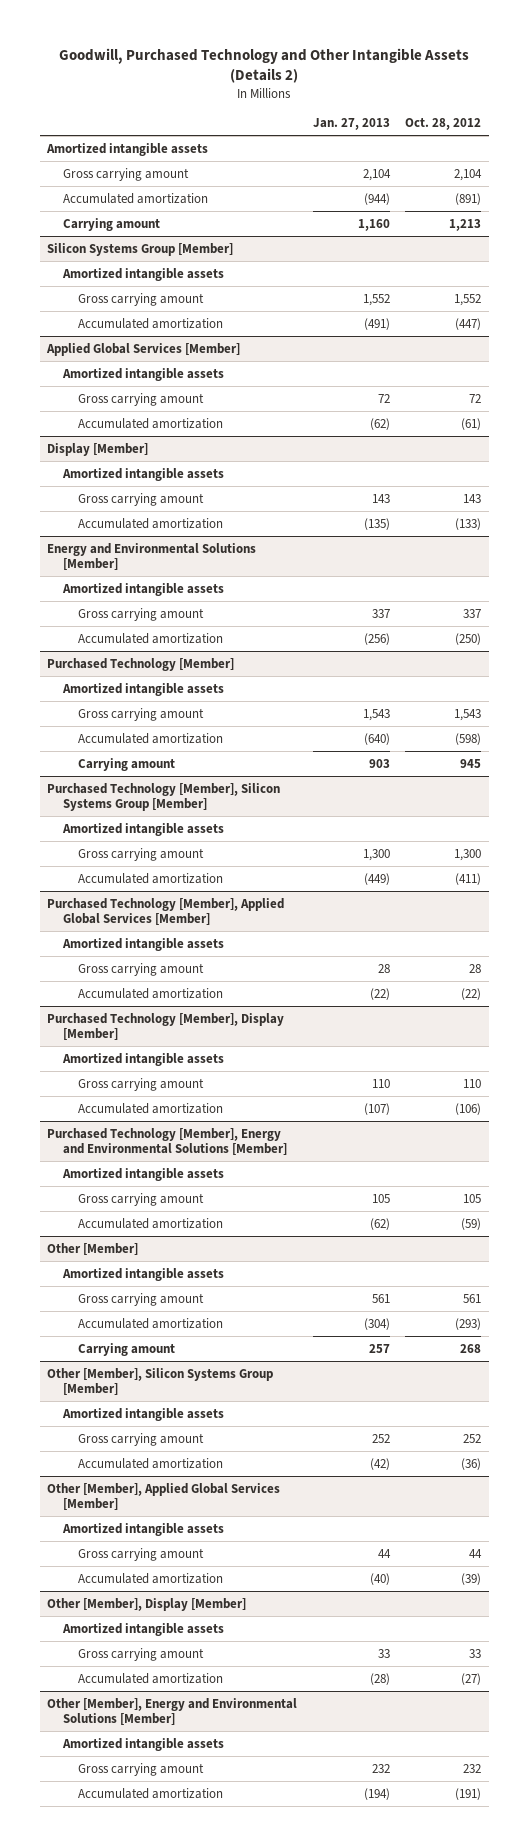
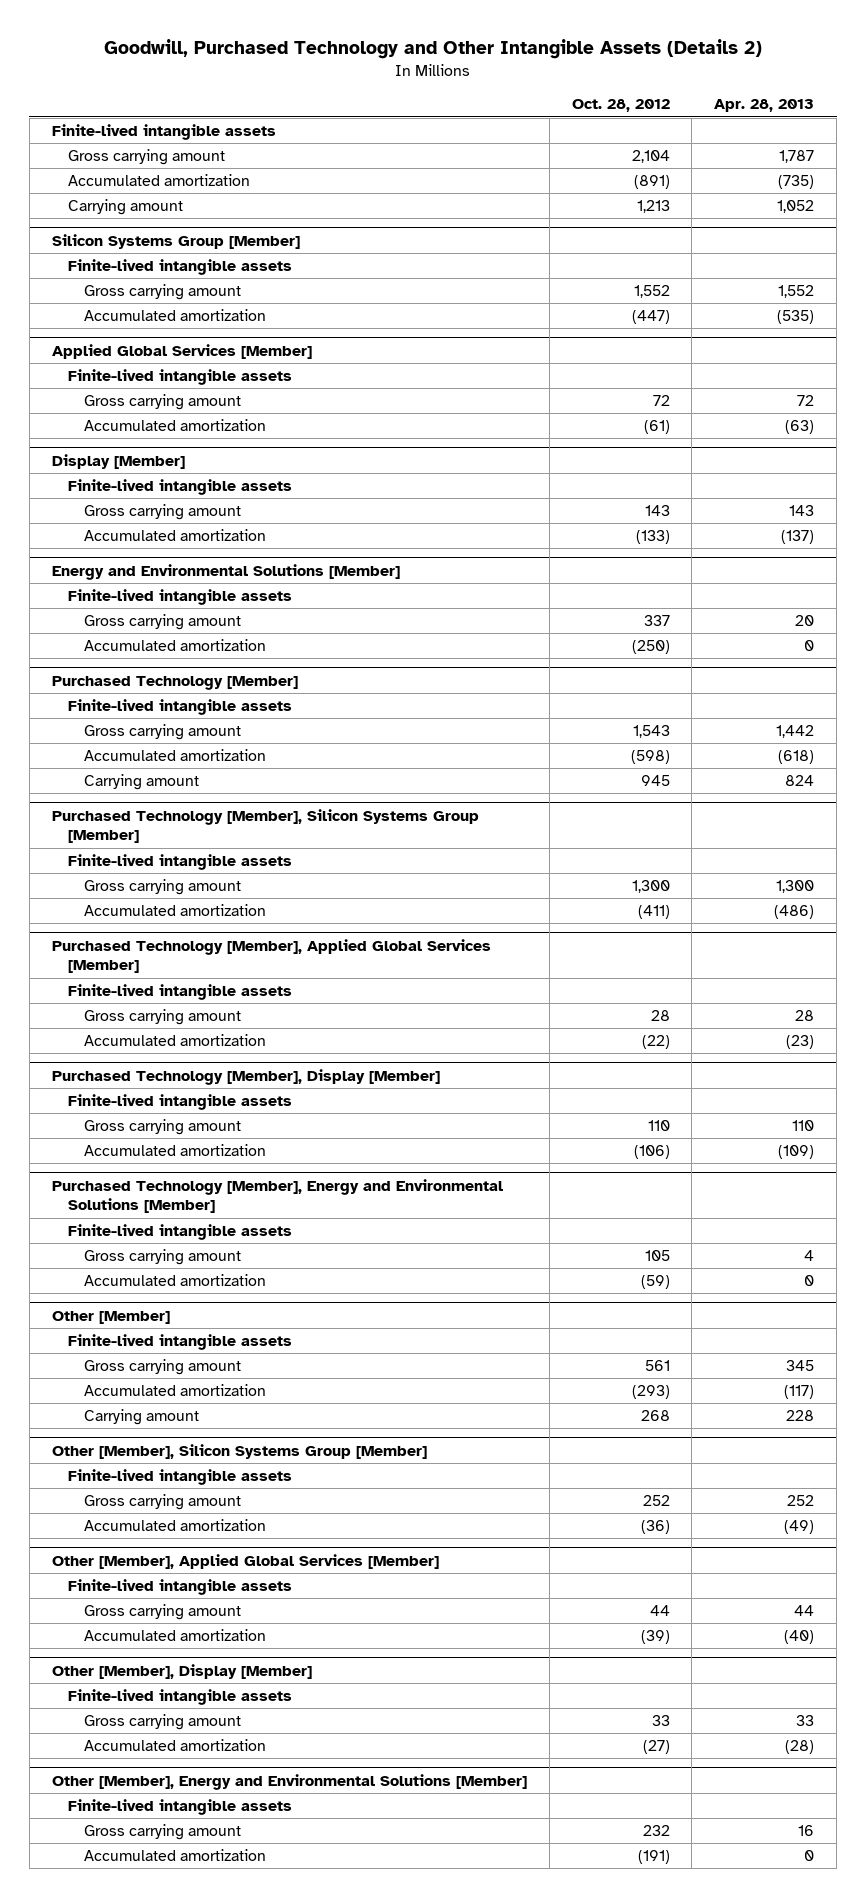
[312,118,390,131] Jan. 27, 2013 -> none
none -> [714,99,815,113] Apr. 28, 2013
[46,142,209,156] Amortized intangible assets -> [51,123,276,140] Finite-lived intangible assets
[61,267,224,281] Amortized intangible assets -> [67,258,292,275] Finite-lived intangible assets
[61,367,224,381] Amortized intangible assets -> [67,368,292,385] Finite-lived intangible assets
[61,467,224,481] Amortized intangible assets -> [67,478,292,495] Finite-lived intangible assets
[61,582,224,596] Amortized intangible assets -> [67,588,292,605] Finite-lived intangible assets
[61,682,224,696] Amortized intangible assets -> [67,698,292,715] Finite-lived intangible assets
[61,822,224,836] Amortized intangible assets -> [67,853,292,870] Finite-lived intangible assets
[61,937,224,951] Amortized intangible assets -> [67,983,292,1000] Finite-lived intangible assets
[61,1052,224,1066] Amortized intangible assets -> [67,1093,292,1110] Finite-lived intangible assets
[61,1167,224,1181] Amortized intangible assets -> [67,1223,292,1240] Finite-lived intangible assets
[61,1267,224,1281] Amortized intangible assets -> [67,1333,292,1350] Finite-lived intangible assets
[61,1407,224,1421] Amortized intangible assets -> [67,1468,292,1485] Finite-lived intangible assets
[61,1522,224,1536] Amortized intangible assets -> [67,1578,292,1595] Finite-lived intangible assets
[61,1622,224,1636] Amortized intangible assets -> [67,1688,292,1705] Finite-lived intangible assets
[61,1737,224,1751] Amortized intangible assets -> [67,1798,292,1815] Finite-lived intangible assets

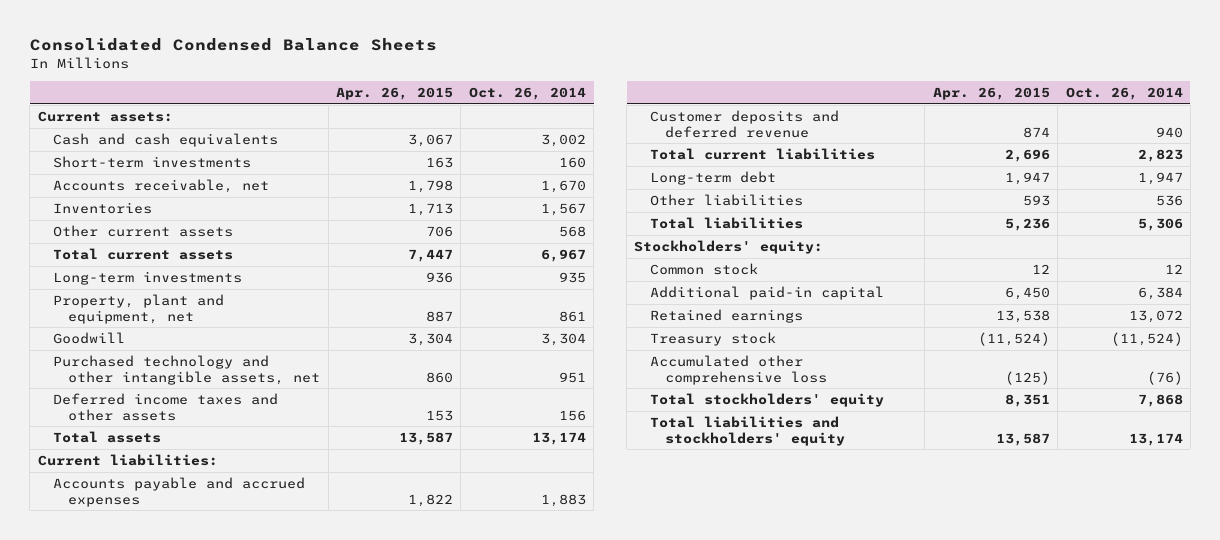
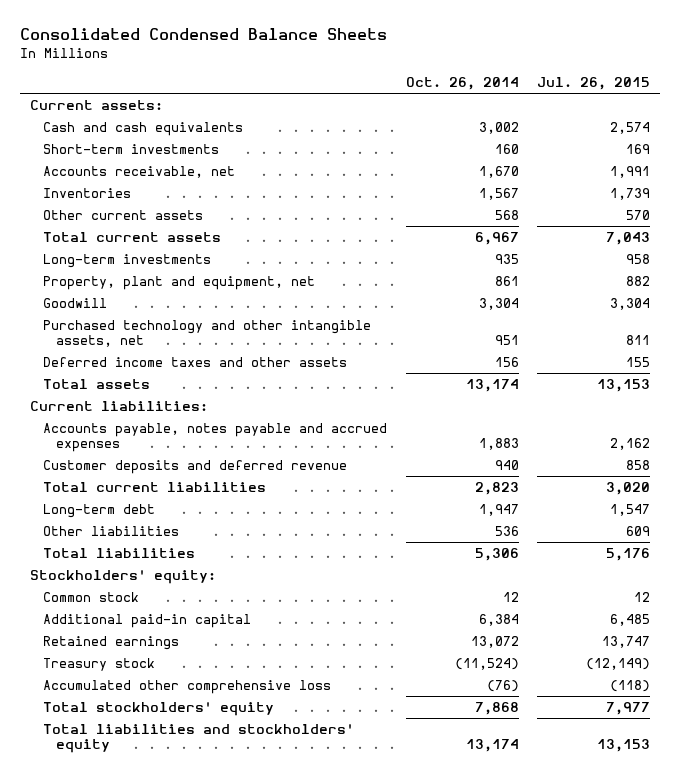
[335,87,453,101] Apr. 26, 2015 -> none
none -> [537,77,651,91] Jul. 26, 2015
[52,477,305,507] Accounts payable and accrued expenses -> [42,423,387,453] Accounts payable, notes payable and accrued expenses

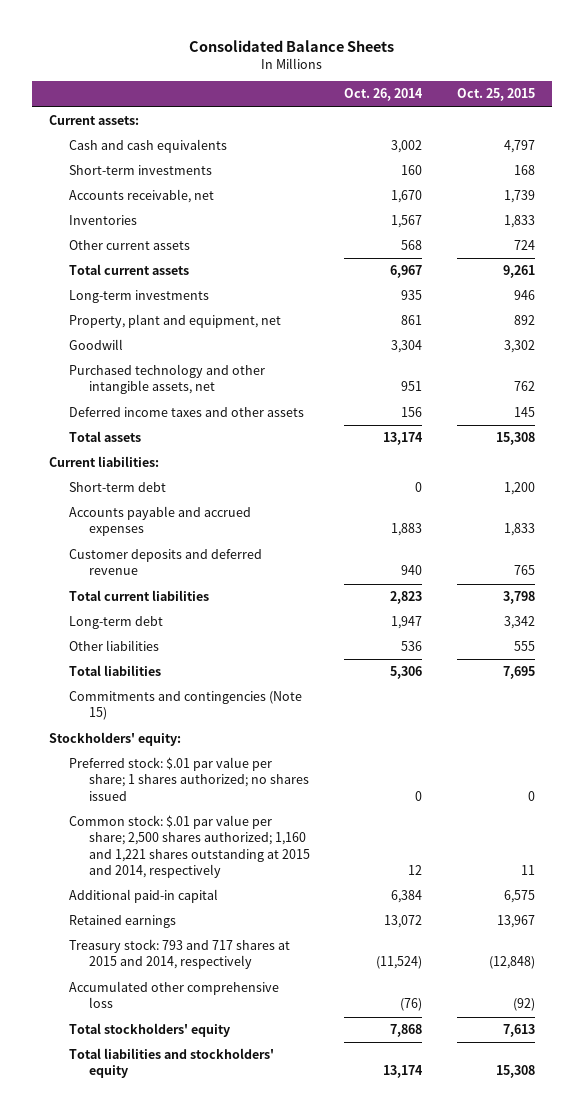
[20,28,388,41] Consolidated Condensed Balance Sheets -> [189,39,395,52] Consolidated Balance Sheets
[537,77,651,91] Jul. 26, 2015 -> none
none -> [456,88,535,102] Oct. 25, 2015
none -> [69,482,167,493] Short-term debt
[42,423,387,453] Accounts payable, notes payable and accrued expenses -> [69,506,252,537] Accounts payable and accrued expenses
none -> [69,691,303,721] Commitments and contingencies (Note 15)
none -> [69,757,309,801] Preferred stock: $.01 par value per share; 1 shares authorized; no shares issued
[42,592,139,603] Common stock -> [69,815,310,878] Common stock: $.01 par value per share; 2,500 shares authorized; 1,160 and 1,221 shares outstanding at 2015 and 2014, respectively
[42,658,155,672] Treasury stock -> [69,939,291,970] Treasury stock: 793 and 717 shares at 2015 and 2014, respectively

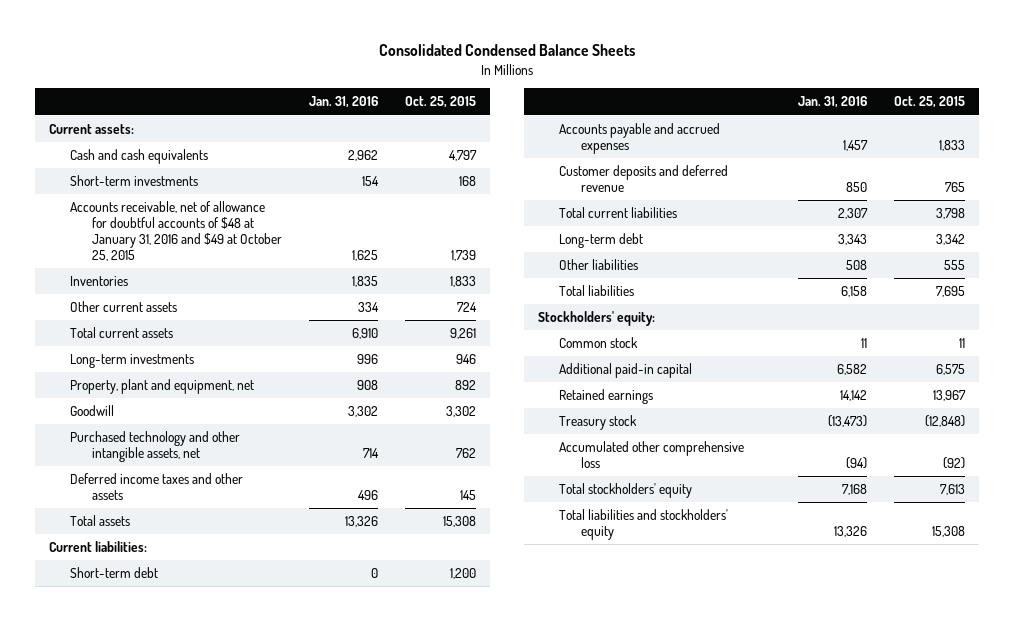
[189,39,395,52] Consolidated Balance Sheets -> [379,44,636,57] Consolidated Condensed Balance Sheets
[344,88,424,102] Oct. 26, 2014 -> none
none -> [308,96,378,109] Jan. 31, 2016
[69,189,215,204] Accounts receivable, net -> [70,201,282,262] Accounts receivable, net of allowance for doubtful accounts of $48 at January 31, 2016 and $49 at October 25, 2015
[69,691,303,721] Commitments and contingencies (Note 15) -> none
[69,757,309,801] Preferred stock: $.01 par value per share; 1 shares authorized; no shares issued -> none
[69,815,310,878] Common stock: $.01 par value per share; 2,500 shares authorized; 1,160 and 1,221 shares outstanding at 2015 and 2014, respectively -> [559,337,639,349] Common stock
[69,939,291,970] Treasury stock: 793 and 717 shares at 2015 and 2014, respectively -> [559,415,638,431] Treasury stock

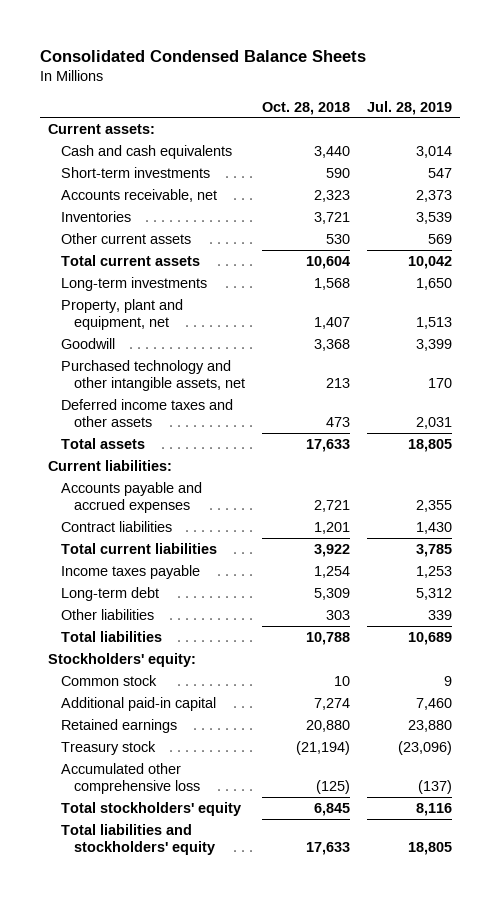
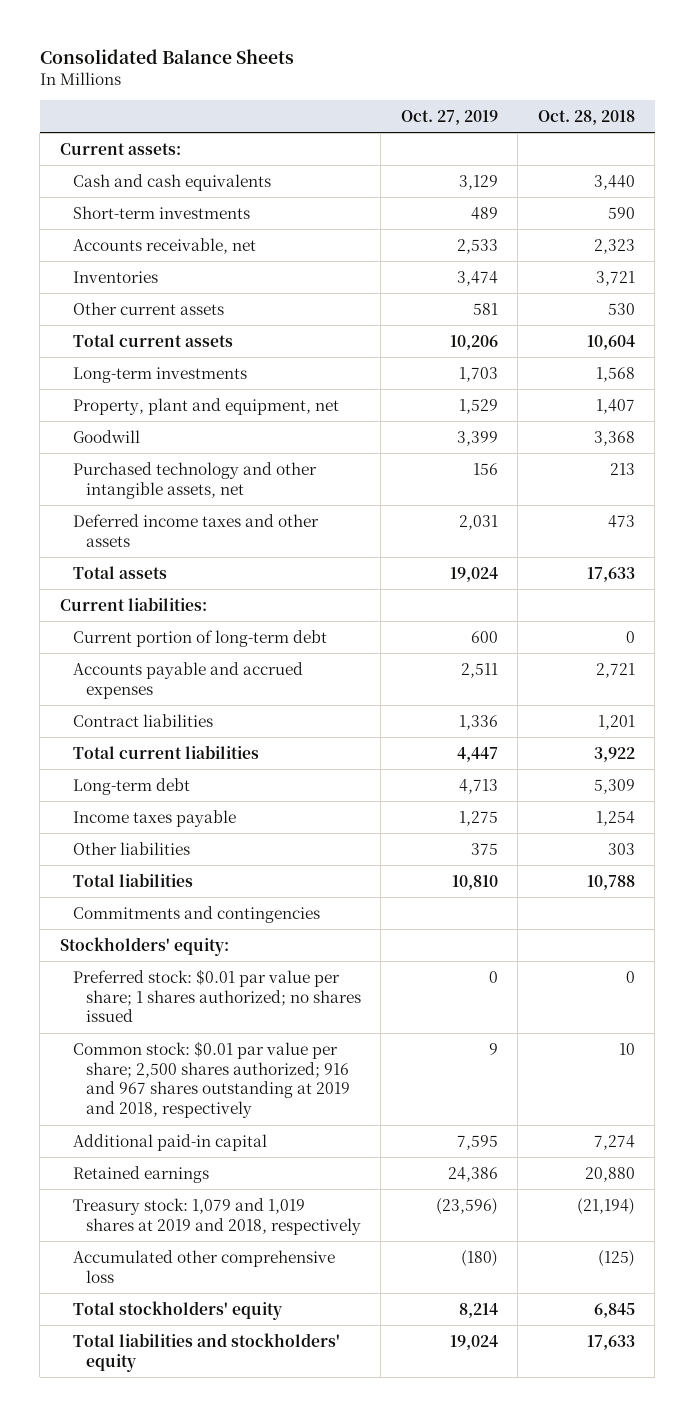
[39,49,366,62] Consolidated Condensed Balance Sheets -> [39,48,294,64] Consolidated Balance Sheets
[366,100,452,115] Jul. 28, 2019 -> none
none -> [400,109,498,125] Oct. 27, 2019
none -> [72,629,327,647] Current portion of long-term debt
[60,564,200,579] Income taxes payable -> [72,809,236,827] Income taxes payable
none -> [72,905,320,923] Commitments and contingencies
none -> [72,968,361,1023] Preferred stock: $0.01 par value per share; 1 shares authorized; no shares issued
[60,674,157,686] Common stock -> [72,1040,350,1119] Common stock: $0.01 par value per share; 2,500 shares authorized; 916 and 967 shares outstanding at 2019 and 2018, respectively
[60,740,156,755] Treasury stock -> [72,1197,361,1235] Treasury stock: 1,079 and 1,019 shares at 2019 and 2018, respectively

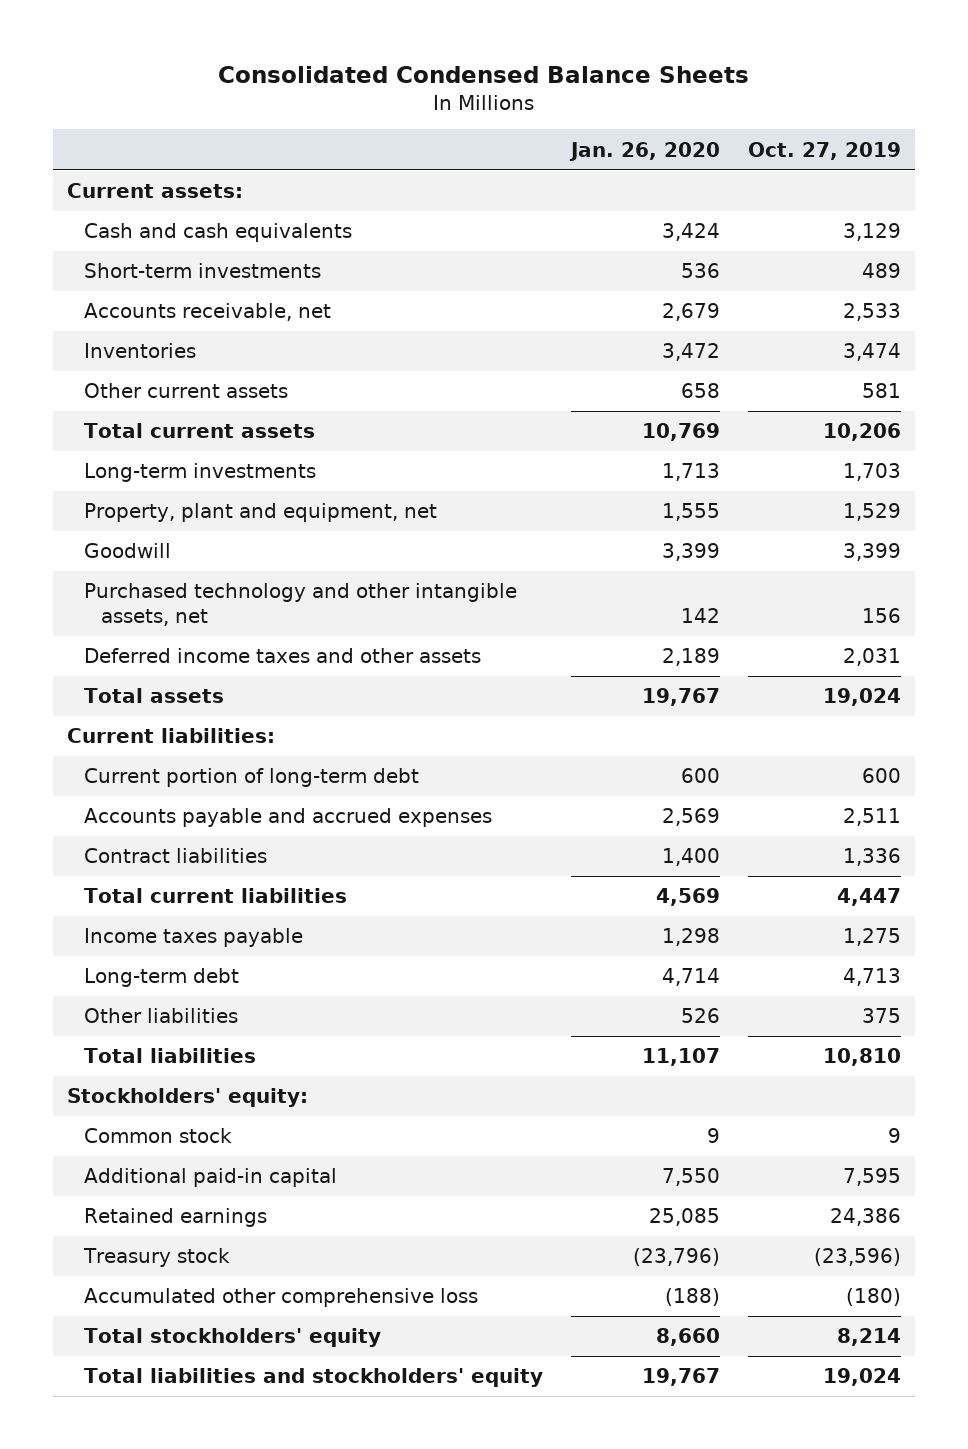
[39,48,294,64] Consolidated Balance Sheets -> [218,66,750,84] Consolidated Condensed Balance Sheets
[537,109,635,125] Oct. 28, 2018 -> none
none -> [569,141,721,161] Jan. 26, 2020
[72,777,190,795] Long-term debt -> [83,968,239,988] Long-term debt
[72,905,320,923] Commitments and contingencies -> none
[72,968,361,1023] Preferred stock: $0.01 par value per share; 1 shares authorized; no shares issued -> none
[72,1040,350,1119] Common stock: $0.01 par value per share; 2,500 shares authorized; 916 and 967 shares outstanding at 2019 and 2018, respectively -> [83,1128,232,1144] Common stock
[72,1197,361,1235] Treasury stock: 1,079 and 1,019 shares at 2019 and 2018, respectively -> [82,1248,230,1268] Treasury stock

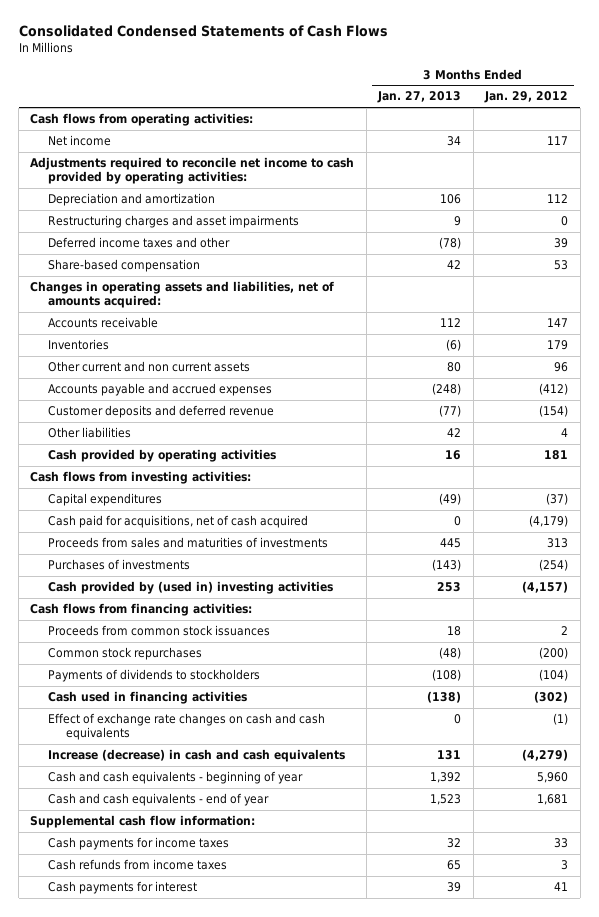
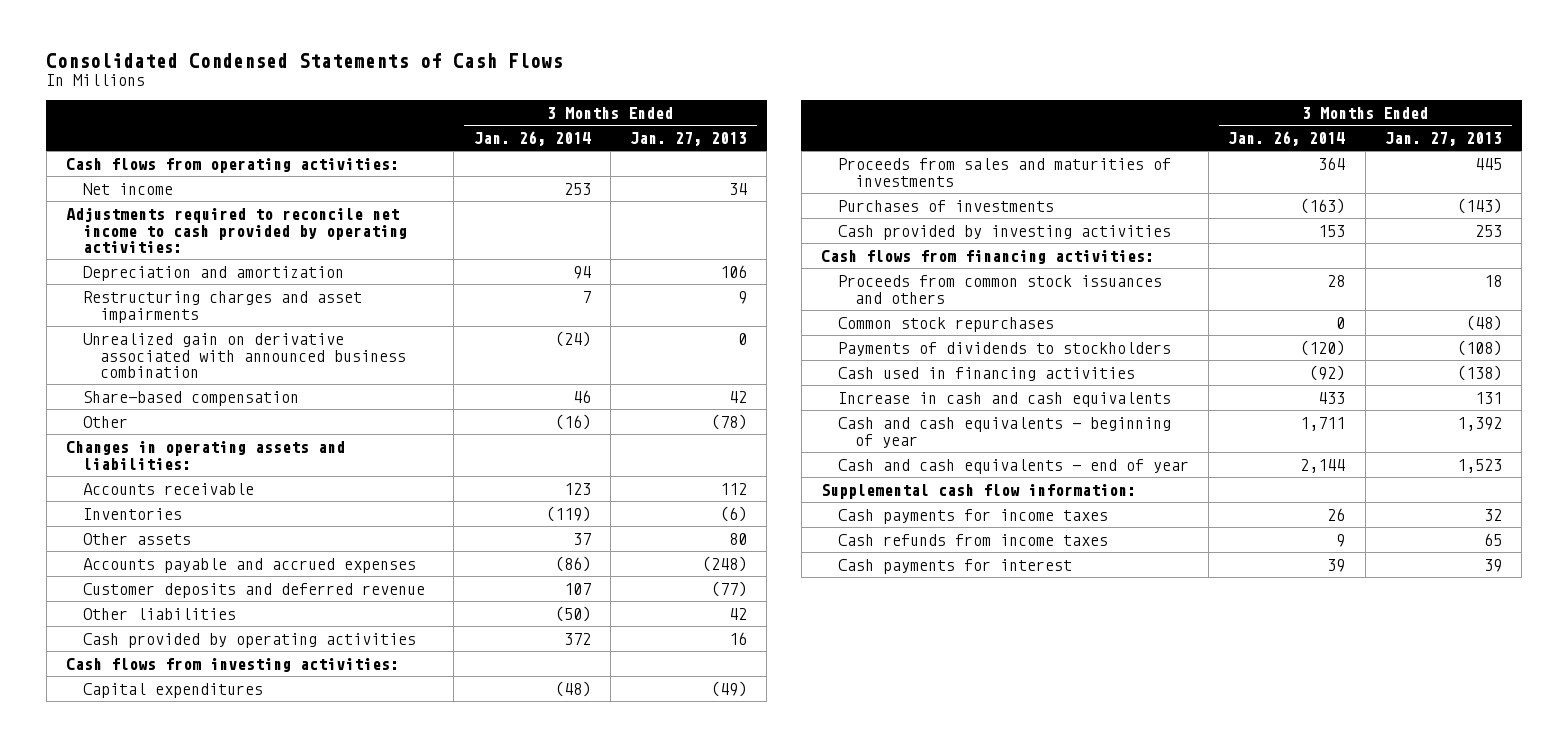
[484,91,569,104] Jan. 29, 2012 -> none
none -> [473,130,591,146] Jan. 26, 2014
[48,237,231,249] Deferred income taxes and other -> none
none -> [82,332,406,379] Unrealized gain on derivative associated with announced business combination
none -> [82,415,128,428] Other
[30,281,335,308] Changes in operating assets and liabilities, net of amounts acquired: -> [66,440,346,470] Changes in operating assets and liabilities:
[48,361,251,373] Other current and non current assets -> [82,532,191,545] Other assets
[48,515,309,529] Cash paid for acquisitions, net of cash acquired -> none
[48,581,334,595] Cash provided by (used in) investing activities -> [837,224,1171,240] Cash provided by investing activities
[48,625,271,637] Proceeds from common stock issuances -> [837,274,1162,304] Proceeds from common stock issuances and others
[48,713,326,740] Effect of exchange rate changes on cash and cash equivalents -> none
[48,749,346,763] Increase (decrease) in cash and cash equivalents -> [837,391,1171,407] Increase in cash and cash equivalents

